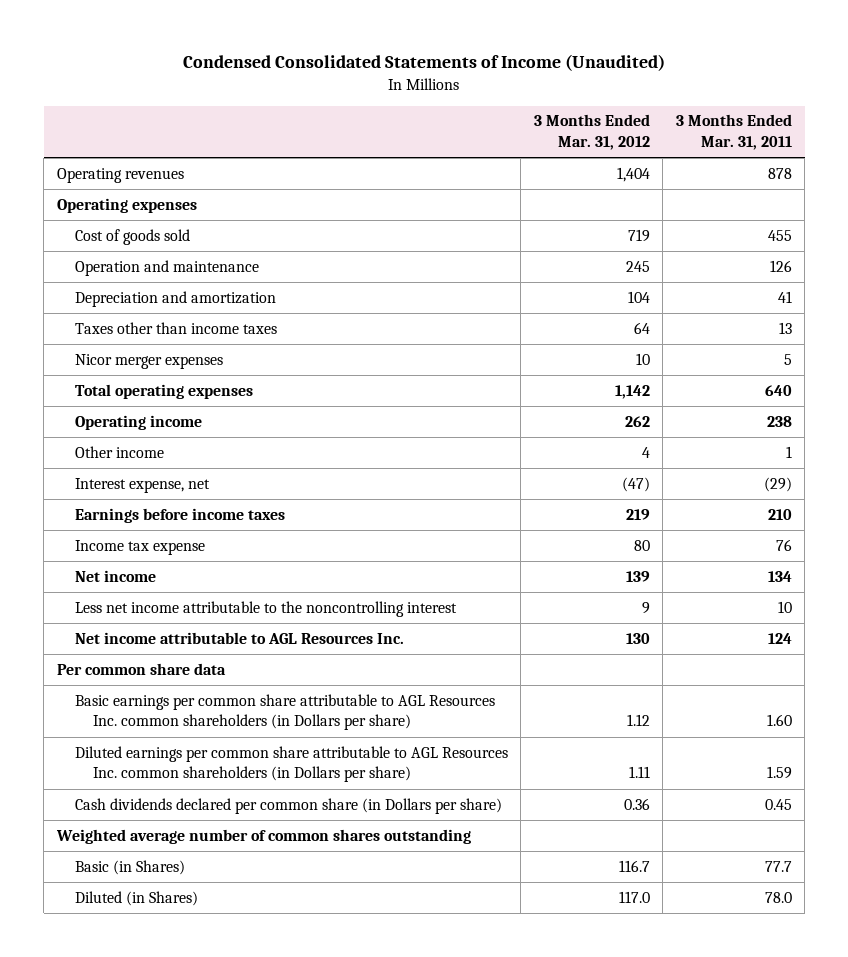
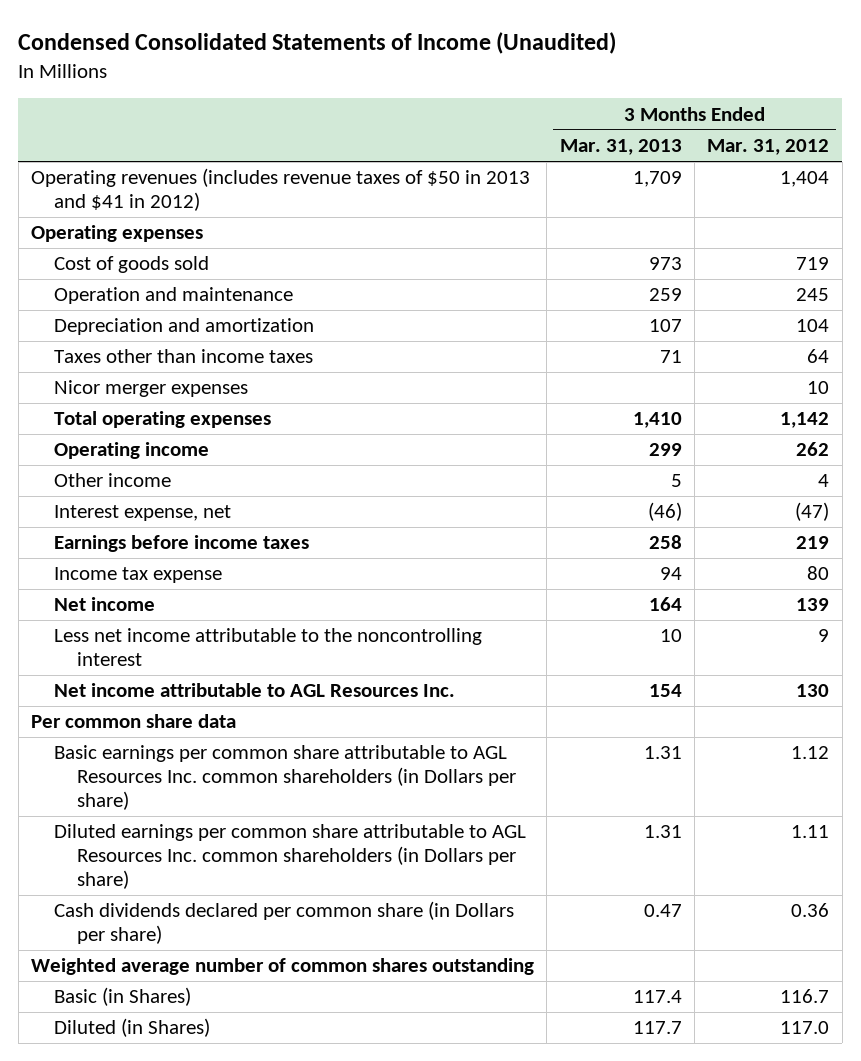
[675,114,792,150] 3 Months Ended Mar. 31, 2011 -> none
none -> [559,139,682,156] Mar. 31, 2013
[56,167,184,183] Operating revenues -> [31,168,531,212] Operating revenues (includes revenue taxes of $50 in 2013 and $41 in 2012)

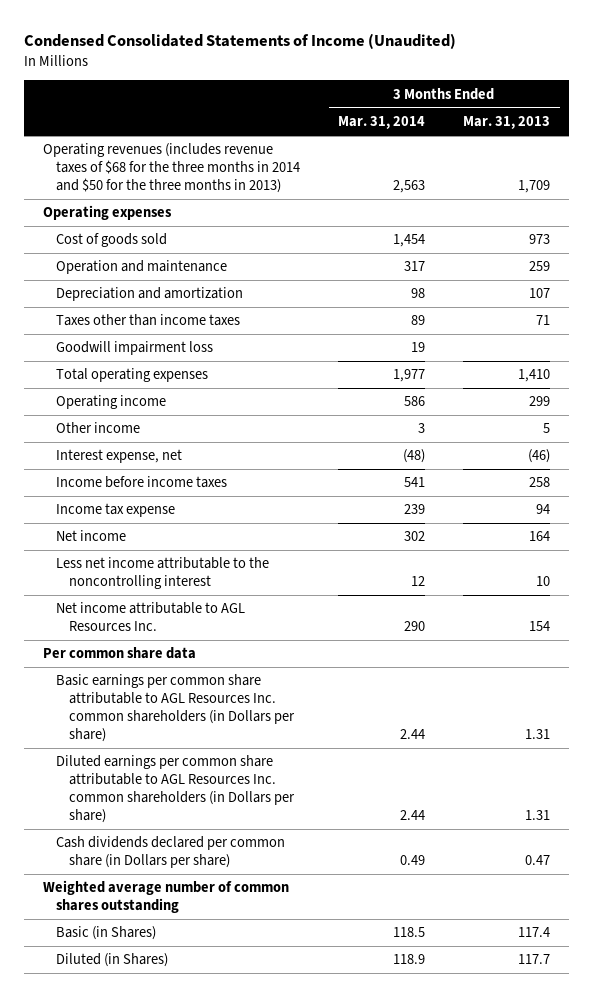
[707,139,830,156] Mar. 31, 2012 -> none
none -> [338,116,426,130] Mar. 31, 2014
[31,168,531,212] Operating revenues (includes revenue taxes of $50 in 2013 and $41 in 2012) -> [42,143,300,194] Operating revenues (includes revenue taxes of $68 for the three months in 2014 and $50 for the three months in 2013)
[54,380,249,398] Nicor merger expenses -> none
none -> [55,341,213,356] Goodwill impairment loss
[54,535,310,553] Earnings before income taxes -> [55,476,227,489] Income before income taxes

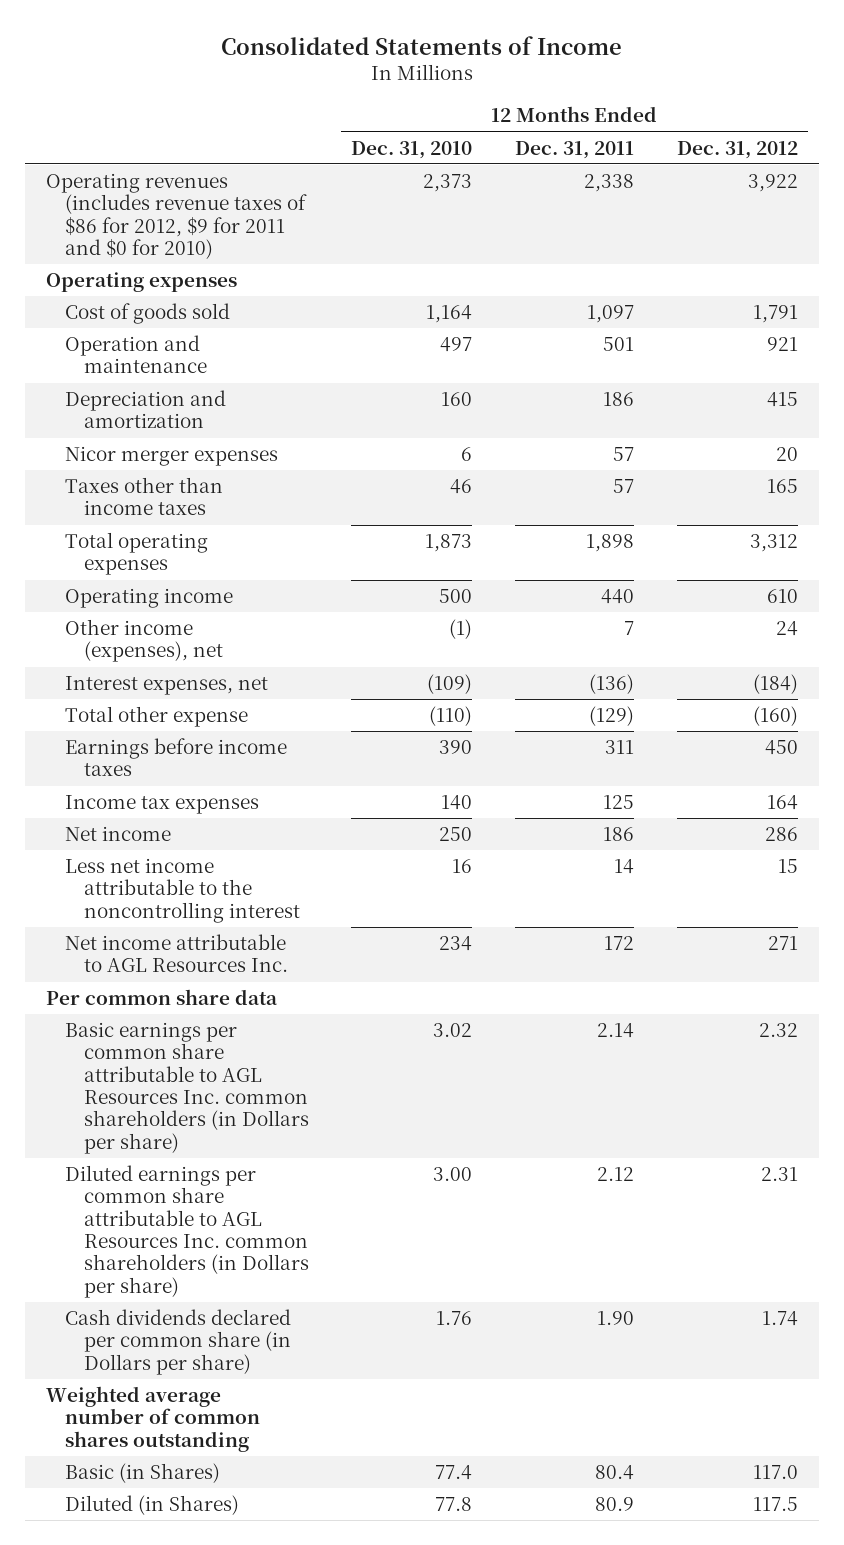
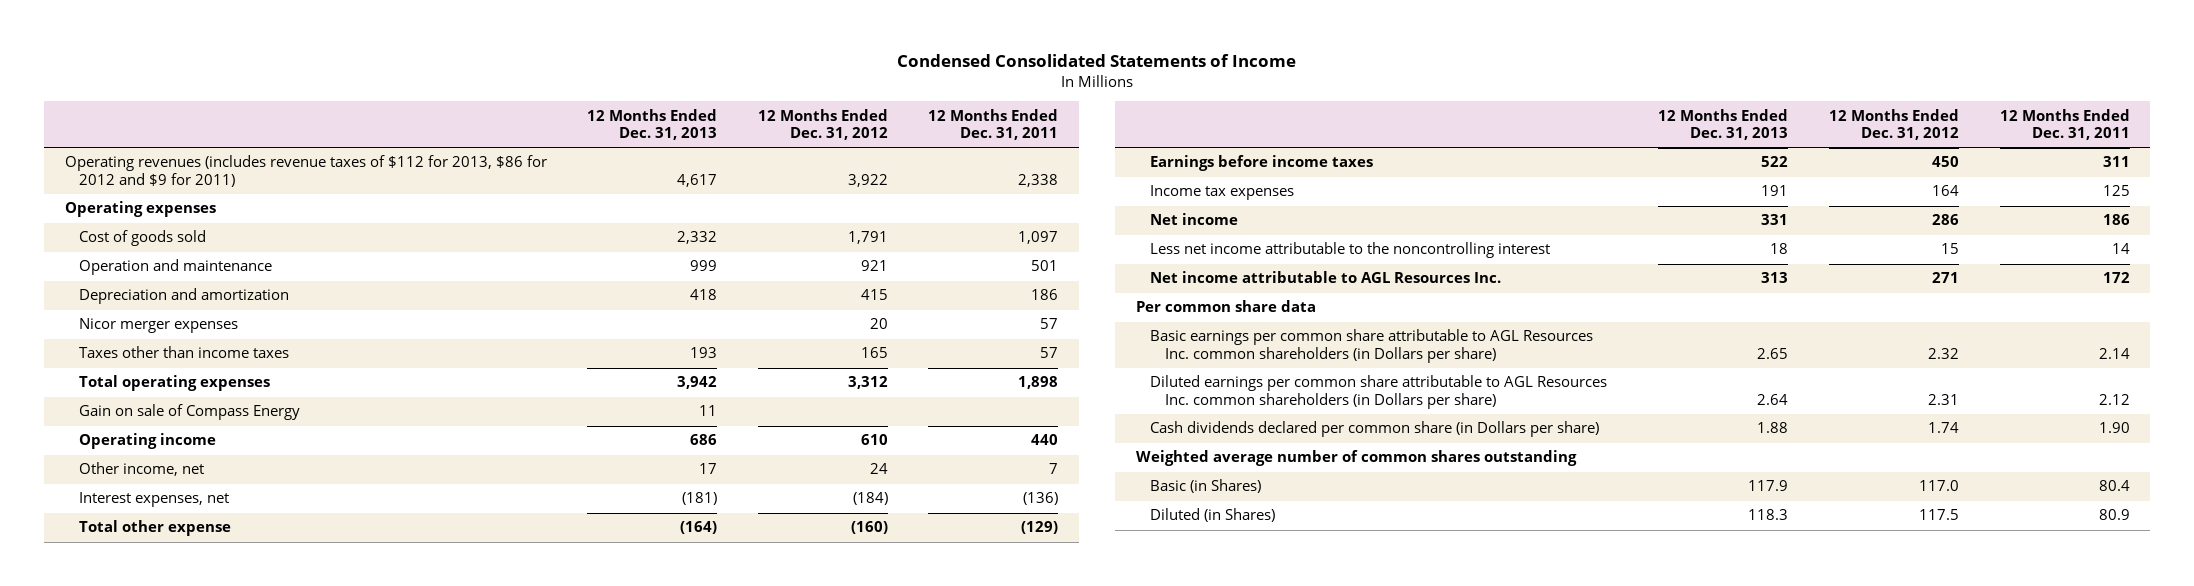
[220,35,622,55] Consolidated Statements of Income -> [897,53,1297,67] Condensed Consolidated Statements of Income
[351,140,473,159] Dec. 31, 2010 -> none
none -> [587,108,718,141] 12 Months Ended Dec. 31, 2013
[46,173,308,260] Operating revenues (includes revenue taxes of $86 for 2012, $9 for 2011 and $0 for 2010) -> [64,155,547,188] Operating revenues (includes revenue taxes of $112 for 2013, $86 for 2012 and $9 for 2011)
none -> [79,404,301,421] Gain on sale of Compass Energy
[65,619,223,663] Other income (expenses), net -> [79,462,205,477] Other income, net

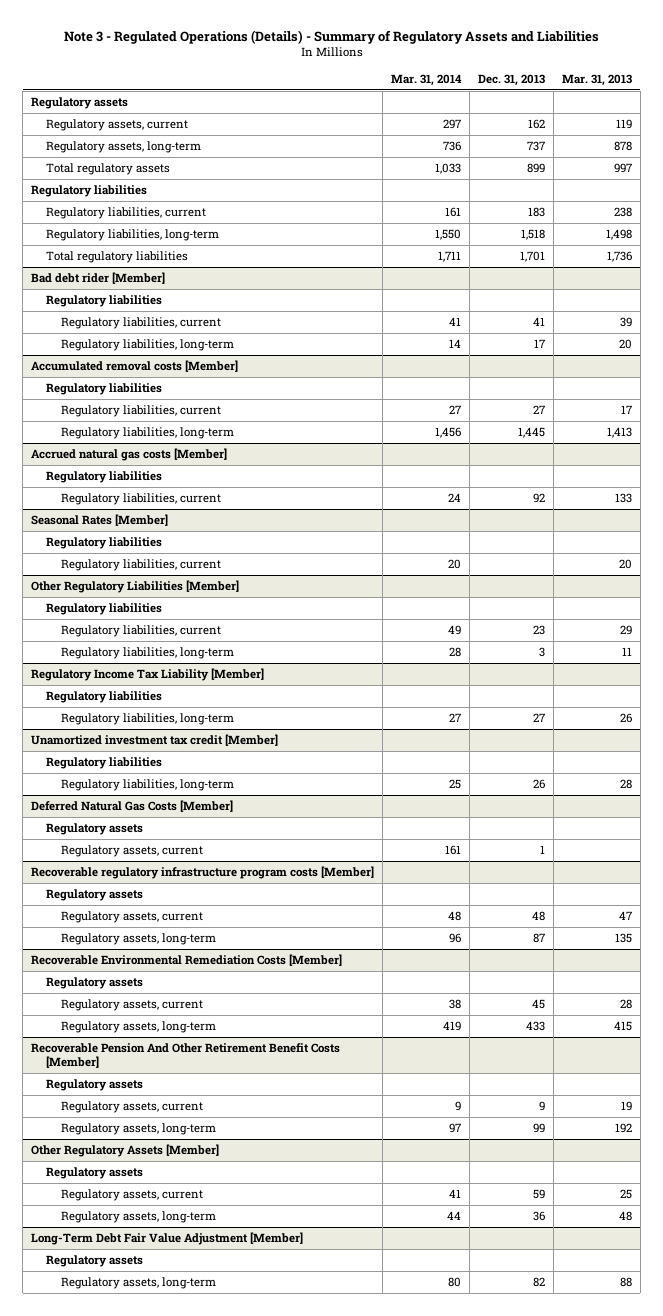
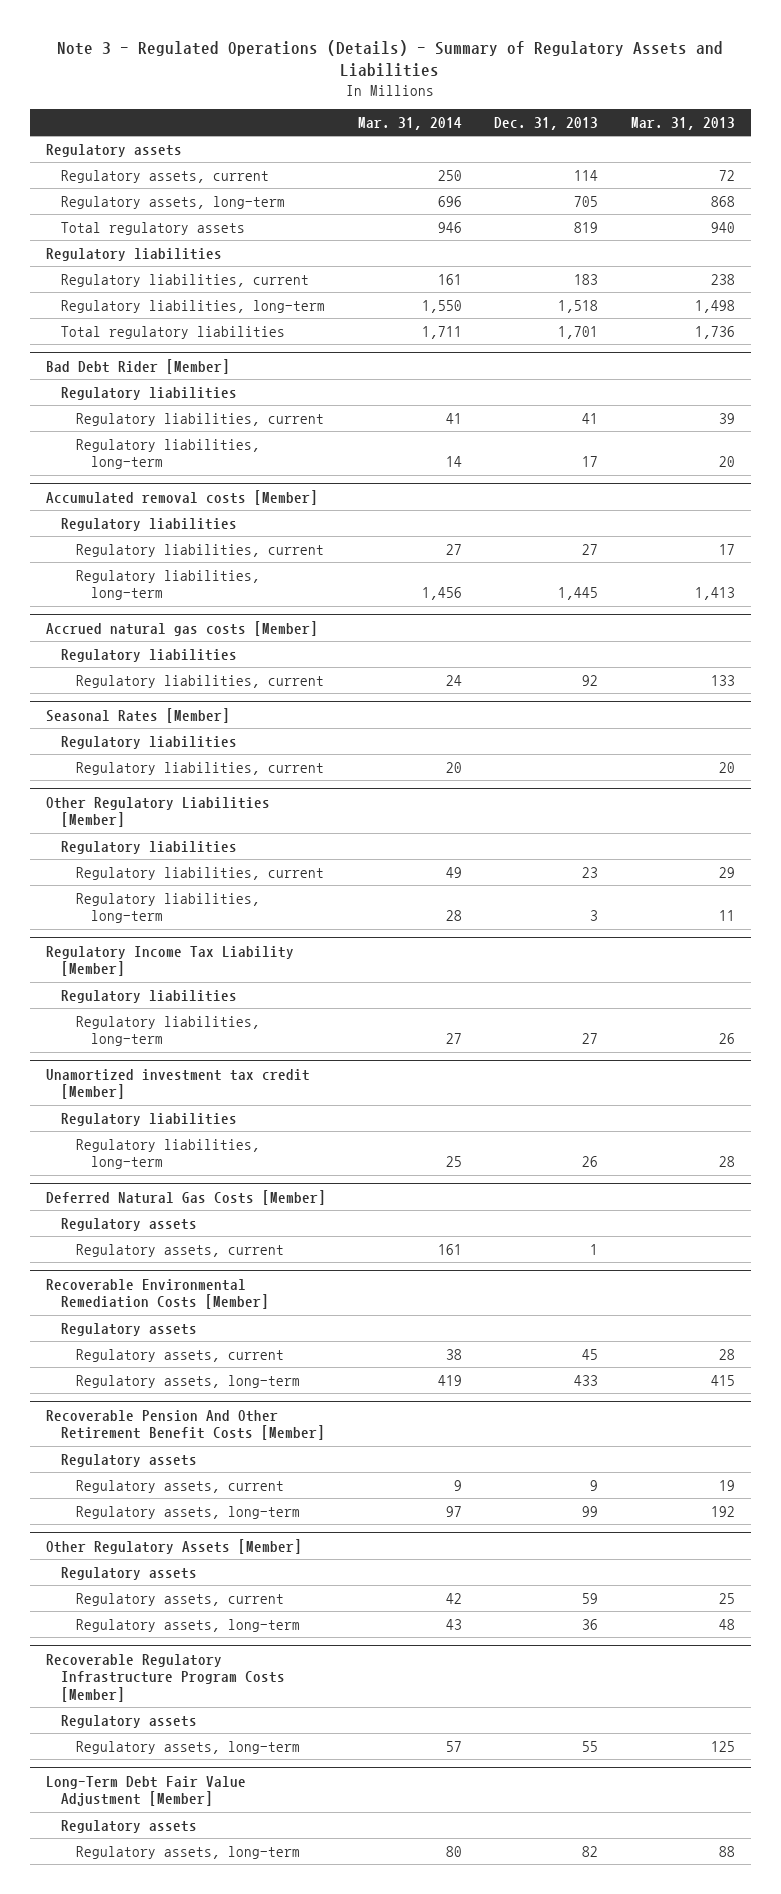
[443,119,462,130] 297 -> [438,169,463,181] 250
[528,119,546,130] 162 -> [574,169,599,181] 114
[615,119,632,130] 119 -> [718,169,735,181] 72
[443,141,462,152] 736 -> [438,195,463,207] 696
[527,141,546,152] 737 -> [574,195,599,207] 705
[613,141,632,152] 878 -> [710,195,735,207] 868
[435,163,462,175] 1,033 -> [438,221,463,233] 946
[527,163,546,174] 899 -> [574,221,599,233] 819
[613,163,632,174] 997 -> [710,221,735,233] 940
[31,272,166,285] Bad debt rider [Member] -> [46,358,231,374] Bad Debt Rider [Member]
[31,866,375,880] Recoverable regulatory infrastructure program costs [Member] -> none
[46,889,144,902] Regulatory assets -> none
[60,911,203,924] Regulatory assets, current -> none
[60,933,216,946] Regulatory assets, long-term -> none
[449,1189,462,1199] 41 -> [446,1592,463,1604] 42
[447,1211,462,1221] 44 -> [446,1618,463,1630] 43
none -> [46,1653,286,1702] Recoverable Regulatory Infrastructure Program Costs [Member]
none -> [61,1714,198,1728] Regulatory assets
none -> [76,1740,301,1754] Regulatory assets, long-term

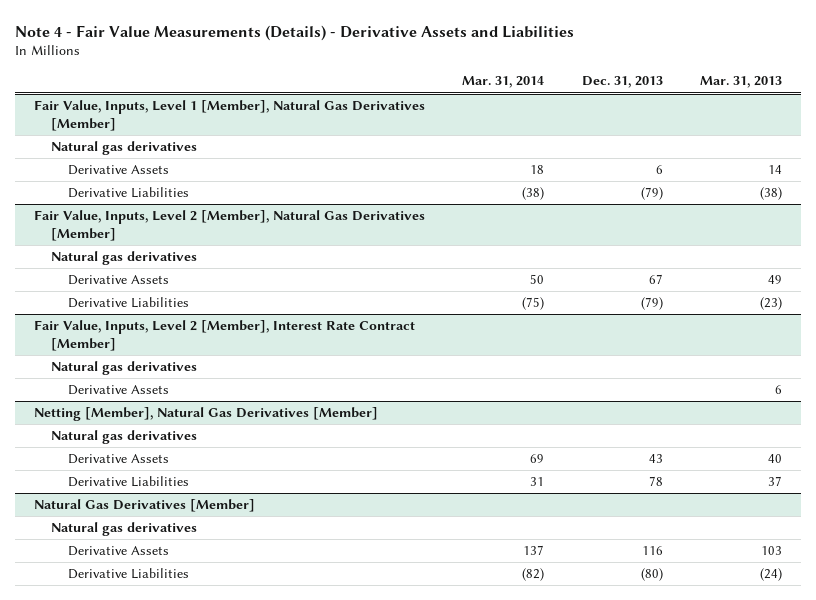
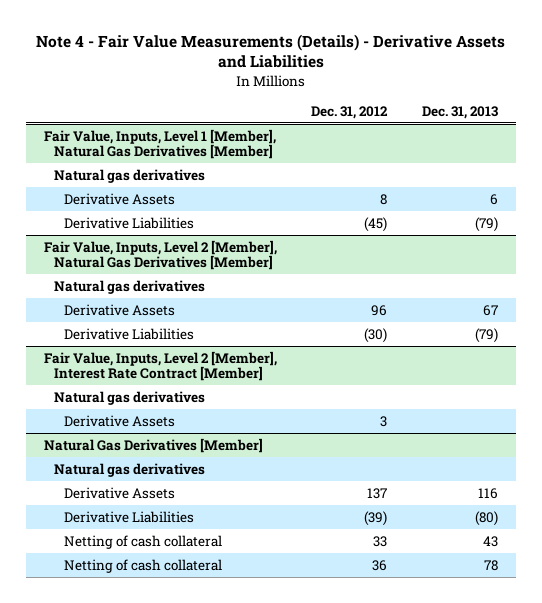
[462,76,545,89] Mar. 31, 2014 -> none
[700,76,783,89] Mar. 31, 2013 -> none
none -> [311,105,389,119] Dec. 31, 2012
[34,407,379,422] Netting [Member], Natural Gas Derivatives [Member] -> none
[50,430,197,445] Natural gas derivatives -> none
[67,454,169,465] Derivative Assets -> none
[67,476,189,488] Derivative Liabilities -> none
none -> [64,534,223,549] Netting of cash collateral
none -> [64,558,223,573] Netting of cash collateral

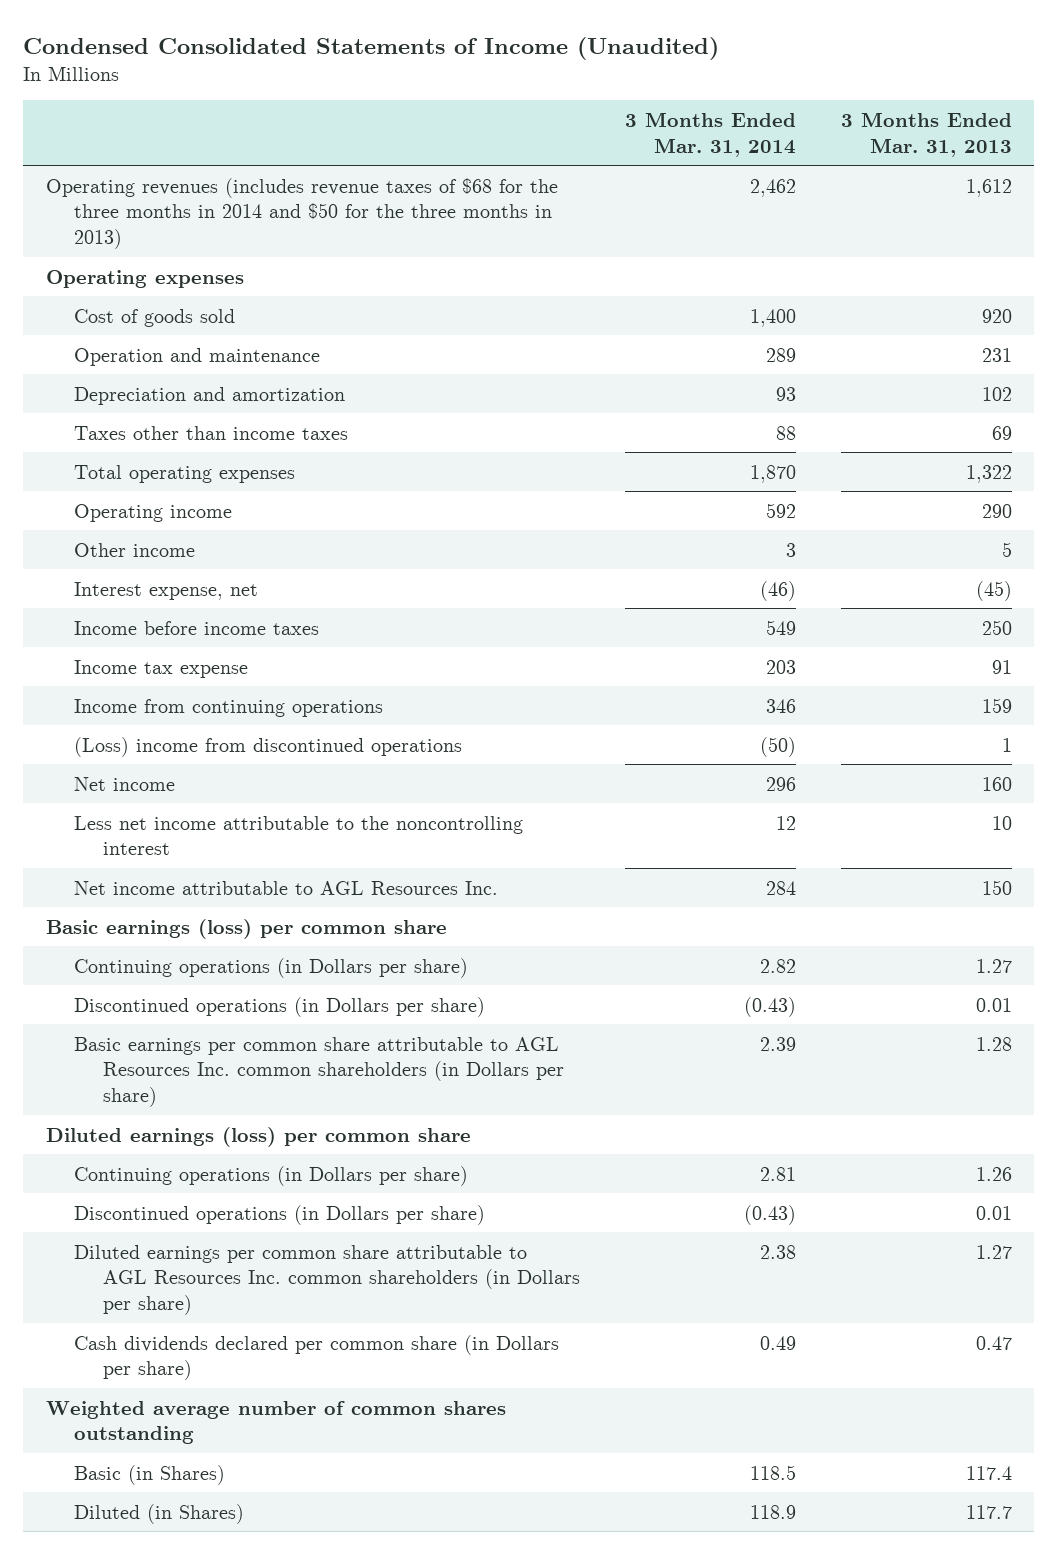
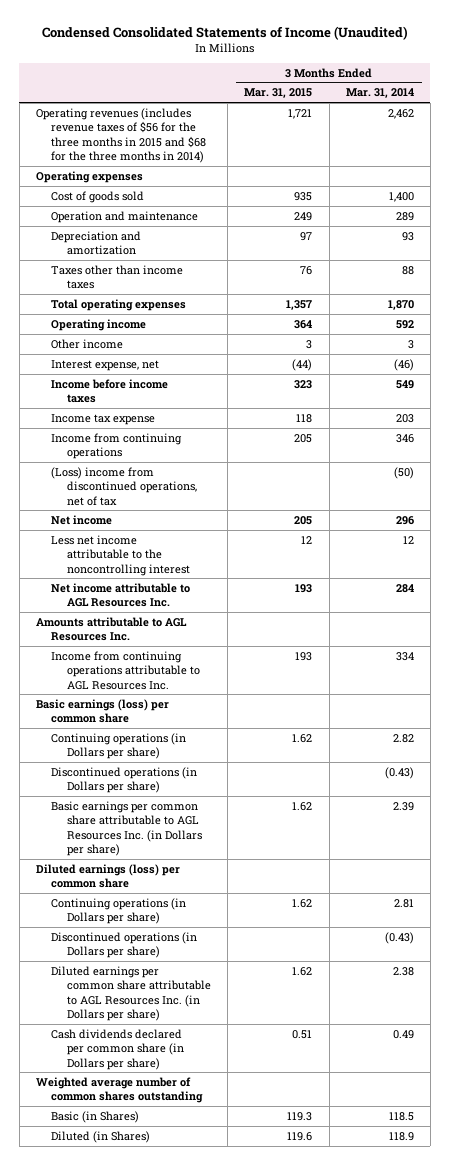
[840,111,1012,157] 3 Months Ended Mar. 31, 2013 -> none
none -> [244,88,313,99] Mar. 31, 2015
[45,177,558,249] Operating revenues (includes revenue taxes of $68 for the three months in 2014 and $50 for the three months in 2013) -> [35,107,207,163] Operating revenues (includes revenue taxes of $56 for the three months in 2015 and $68 for the three months in 2014)
[74,736,463,757] (Loss) income from discontinued operations -> [51,466,198,506] (Loss) income from discontinued operations, net of tax
none -> [35,616,187,642] Amounts attributable to AGL Resources Inc.
none -> [51,650,201,690] Income from continuing operations attributable to AGL Resources Inc.
[74,1036,564,1107] Basic earnings per common share attributable to AGL Resources Inc. common shareholders (in Dollars per share) -> [51,800,203,856] Basic earnings per common share attributable to AGL Resources Inc. (in Dollars per share)
[74,1244,580,1315] Diluted earnings per common share attributable to AGL Resources Inc. common shareholders (in Dollars per share) -> [51,965,212,1021] Diluted earnings per common share attributable to AGL Resources Inc. (in Dollars per share)

